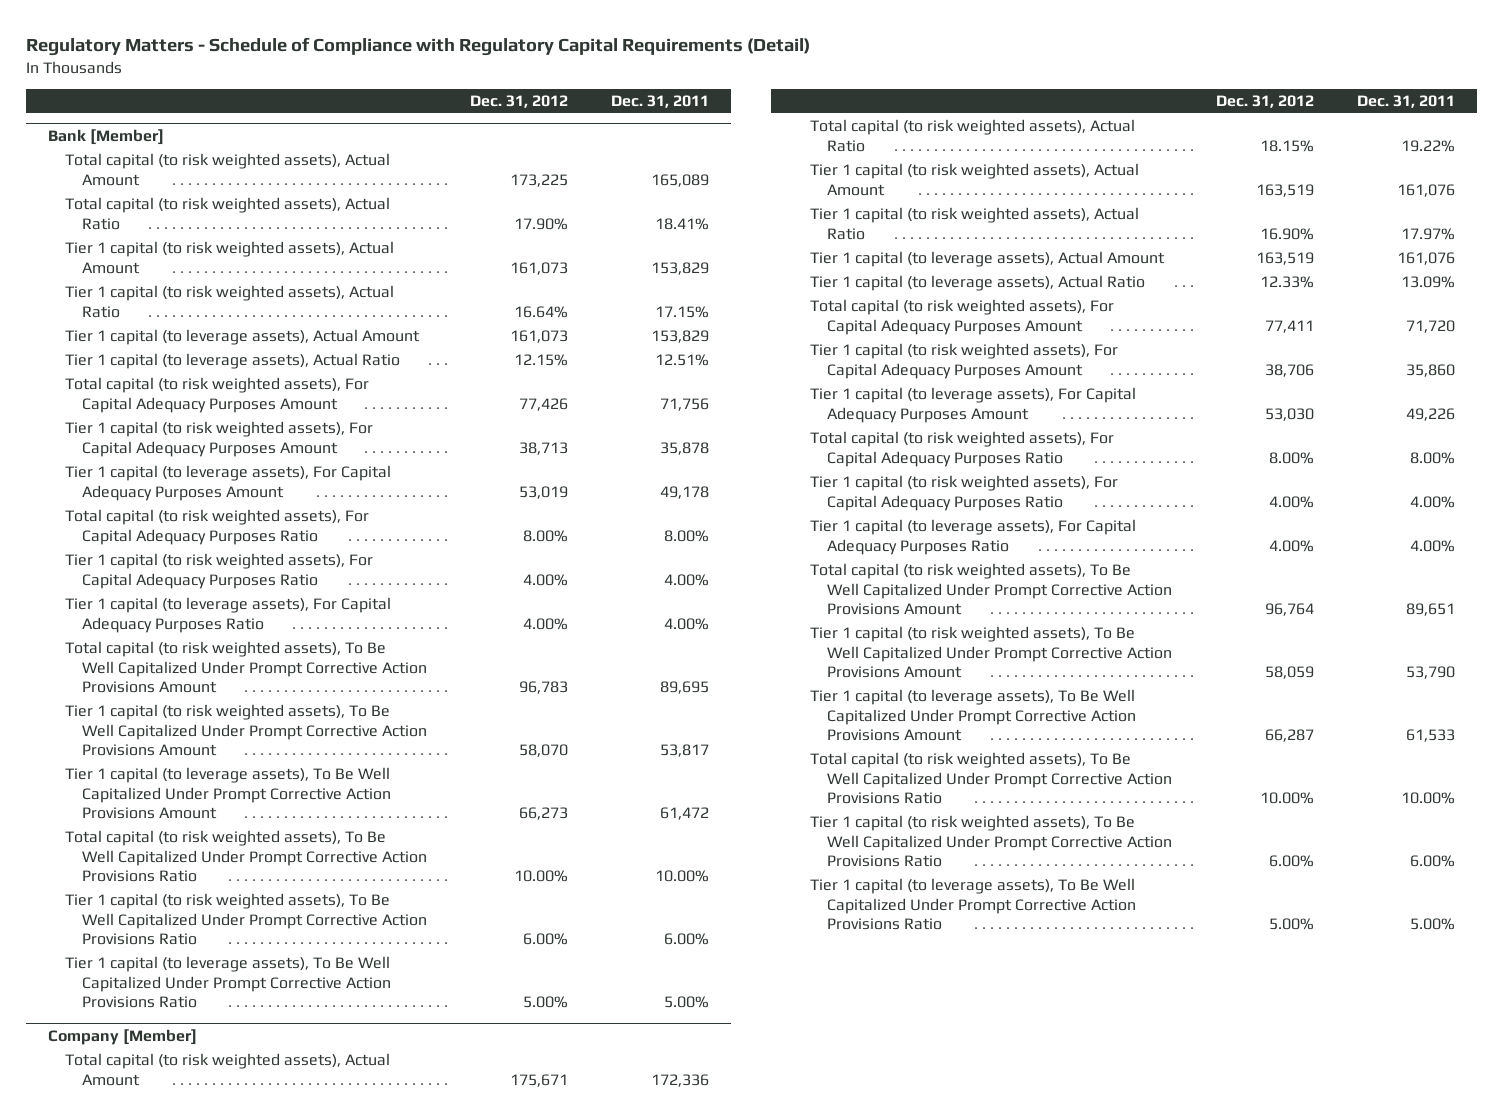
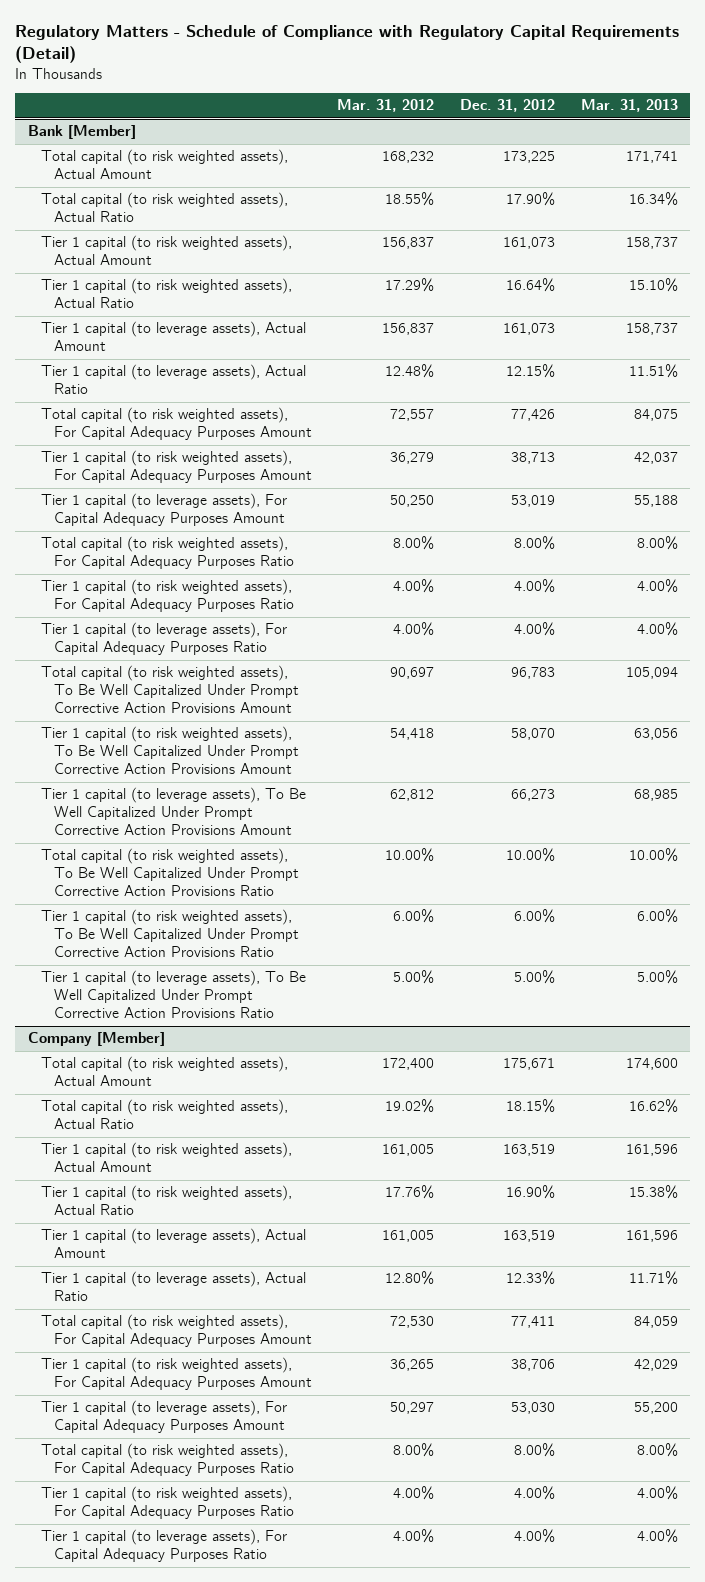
[611,94,710,108] Dec. 31, 2011 -> none
none -> [337,99,435,113] Mar. 31, 2012
none -> [580,99,678,113] Mar. 31, 2013
[810,563,1173,616] Total capital (to risk weighted assets), To Be Well Capitalized Under Prompt Corrective Action Provisions Amount -> none
[810,626,1173,679] Tier 1 capital (to risk weighted assets), To Be Well Capitalized Under Prompt Corrective Action Provisions Amount -> none
[810,689,1137,742] Tier 1 capital (to leverage assets), To Be Well Capitalized Under Prompt Corrective Action Provisions Amount -> none
[810,752,1173,805] Total capital (to risk weighted assets), To Be Well Capitalized Under Prompt Corrective Action Provisions Ratio -> none
[810,815,1173,868] Tier 1 capital (to risk weighted assets), To Be Well Capitalized Under Prompt Corrective Action Provisions Ratio -> none
[810,878,1137,931] Tier 1 capital (to leverage assets), To Be Well Capitalized Under Prompt Corrective Action Provisions Ratio -> none

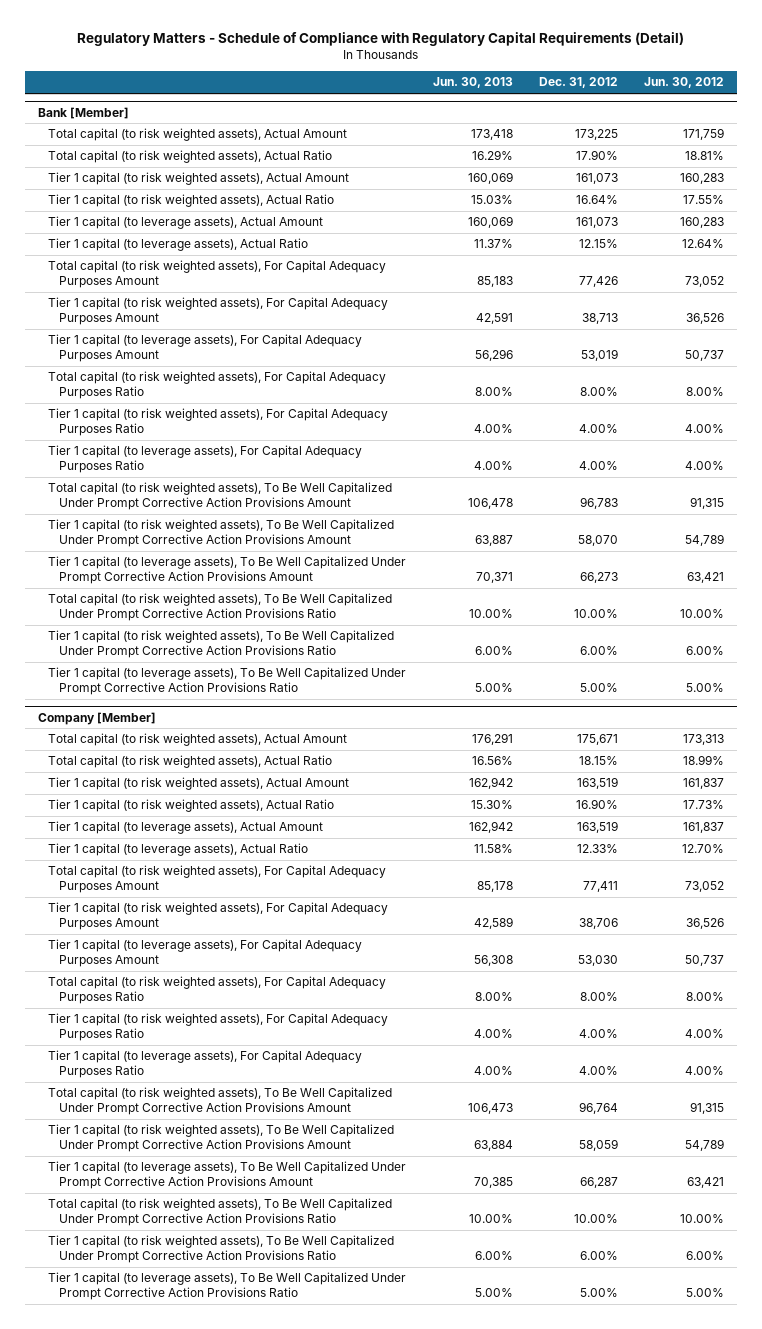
[337,99,435,113] Mar. 31, 2012 -> none
[580,99,678,113] Mar. 31, 2013 -> none
none -> [432,77,513,89] Jun. 30, 2013
none -> [644,77,725,89] Jun. 30, 2012
none -> [48,1087,393,1115] Total capital (to risk weighted assets), To Be Well Capitalized Under Prompt Corrective Action Provisions Amount
none -> [48,1124,395,1152] Tier 1 capital (to risk weighted assets), To Be Well Capitalized Under Prompt Corrective Action Provisions Amount
none -> [48,1161,407,1189] Tier 1 capital (to leverage assets), To Be Well Capitalized Under Prompt Corrective Action Provisions Amount
none -> [48,1198,393,1226] Total capital (to risk weighted assets), To Be Well Capitalized Under Prompt Corrective Action Provisions Ratio
none -> [48,1235,395,1263] Tier 1 capital (to risk weighted assets), To Be Well Capitalized Under Prompt Corrective Action Provisions Ratio
none -> [48,1272,407,1300] Tier 1 capital (to leverage assets), To Be Well Capitalized Under Prompt Corrective Action Provisions Ratio

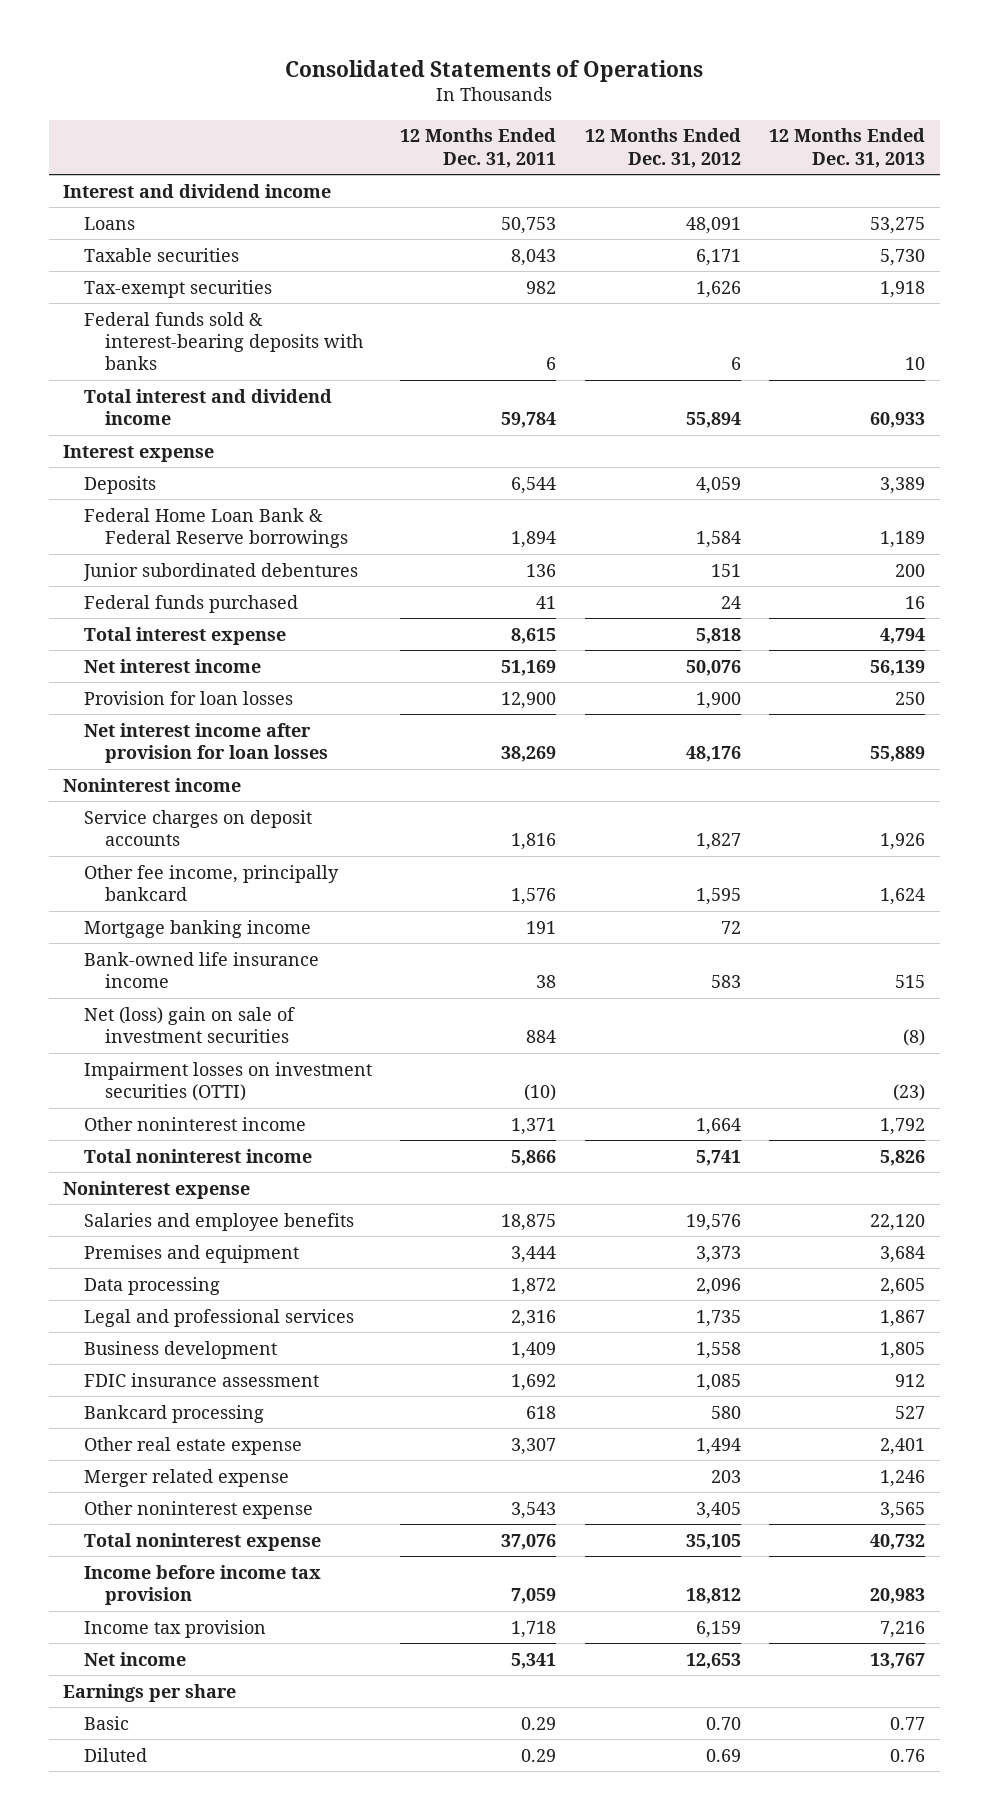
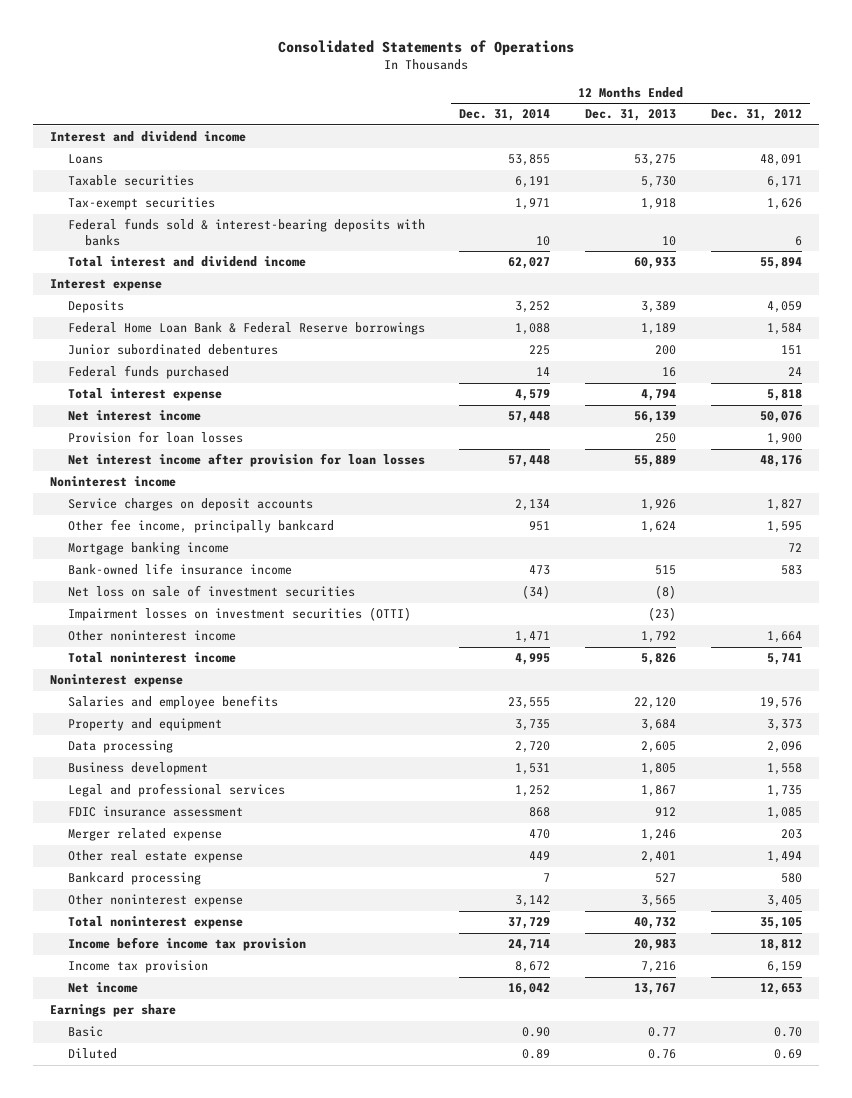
[400,128,557,168] 12 Months Ended Dec. 31, 2011 -> none
none -> [459,109,551,122] Dec. 31, 2014
[83,1006,295,1044] Net (loss) gain on sale of investment securities -> [67,585,355,598] Net loss on sale of investment securities
[83,1244,299,1263] Premises and equipment -> [67,718,222,732] Property and equipment
[83,1308,354,1327] Legal and professional services -> [67,783,285,798] Legal and professional services
[83,1436,302,1455] Other real estate expense -> [67,850,243,864] Other real estate expense
[83,1404,264,1423] Bankcard processing -> [67,872,201,886] Bankcard processing

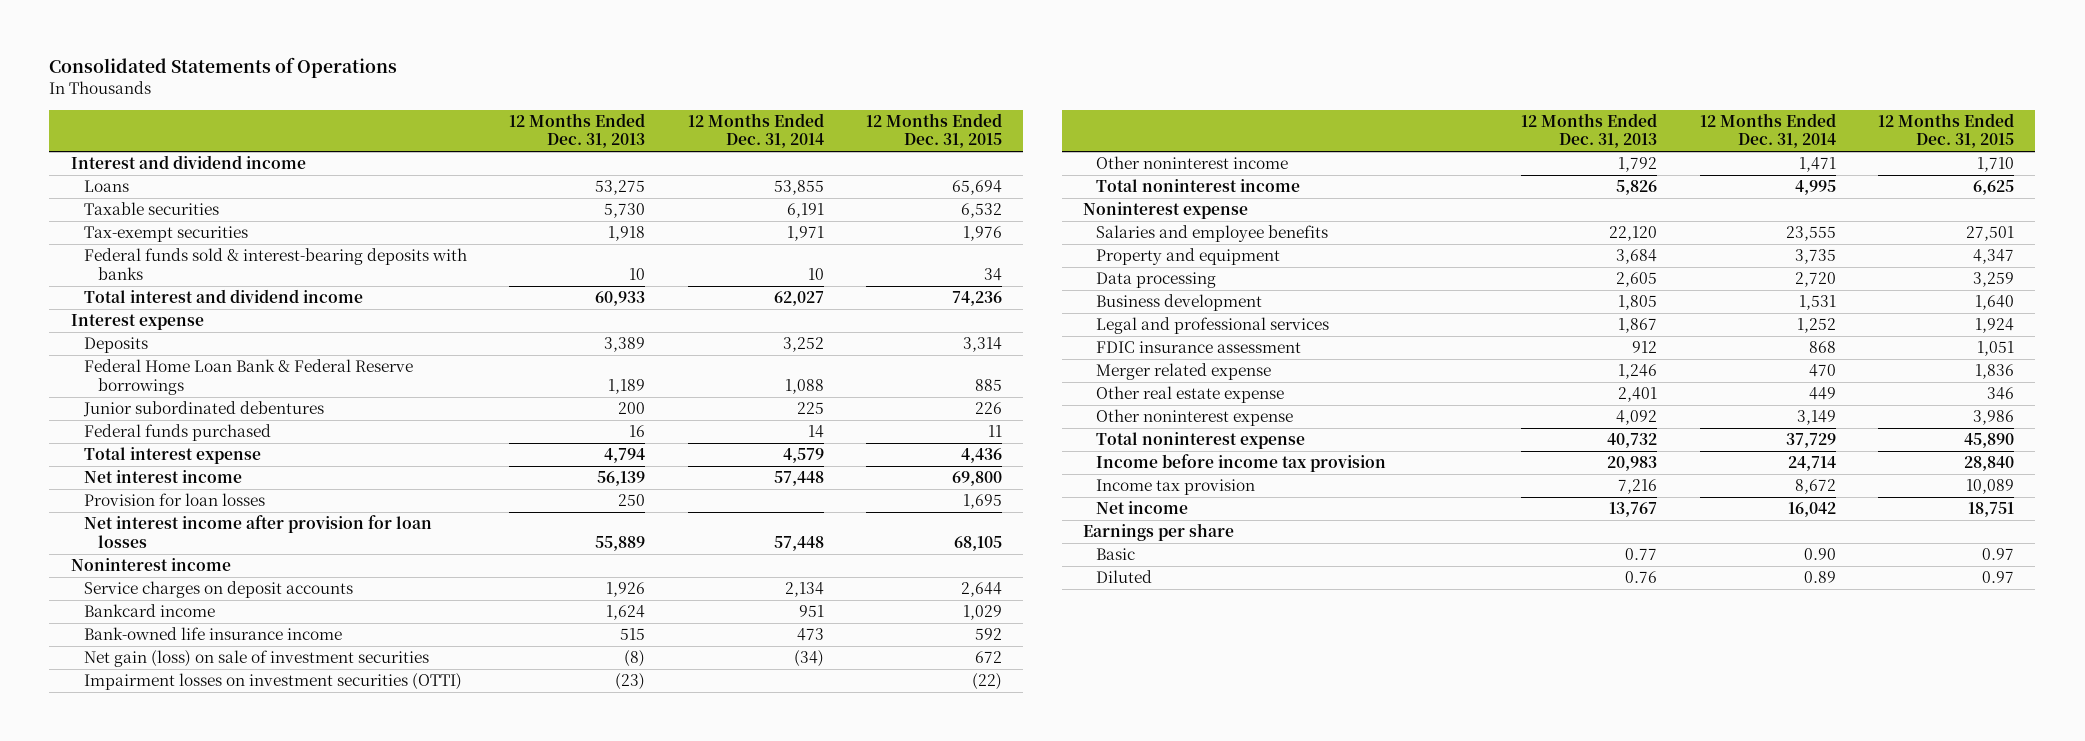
[710,109,802,122] Dec. 31, 2012 -> none
none -> [865,113,1002,149] 12 Months Ended Dec. 31, 2015
[67,542,229,556] Mortgage banking income -> none
[67,519,334,534] Other fee income, principally bankcard -> [84,604,216,618] Bankcard income
[67,585,355,598] Net loss on sale of investment securities -> [84,650,430,668] Net gain (loss) on sale of investment securities
[67,872,201,886] Bankcard processing -> none
[515,895,551,908] 3,142 -> [1796,410,1836,426] 3,149
[641,895,677,908] 3,565 -> [1616,410,1658,426] 4,092

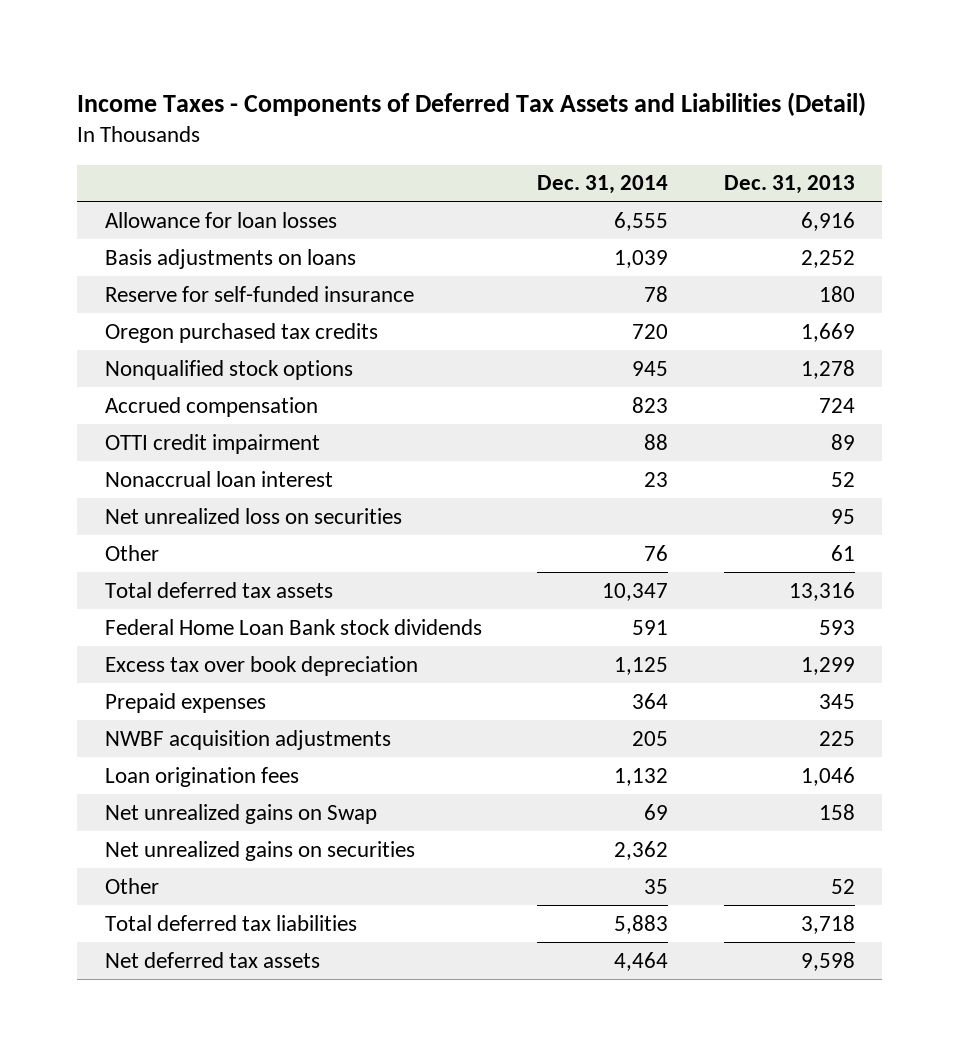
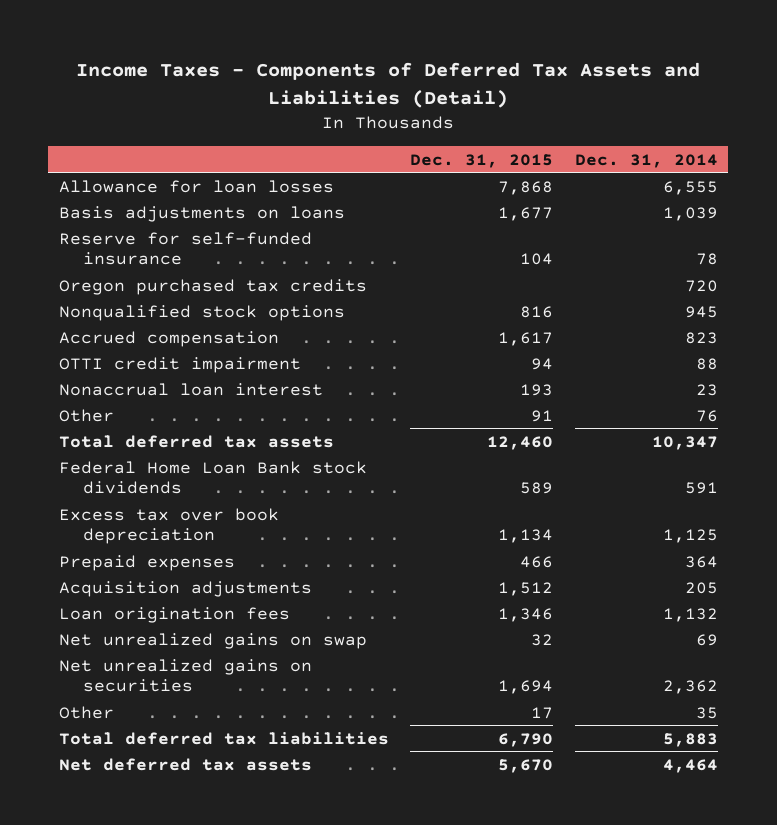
[723,175,855,195] Dec. 31, 2013 -> none
none -> [410,153,554,168] Dec. 31, 2015
[104,507,402,524] Net unrealized loss on securities -> none
[104,729,391,750] NWBF acquisition adjustments -> [59,580,313,597] Acquisition adjustments
[104,803,377,824] Net unrealized gains on Swap -> [59,632,368,649] Net unrealized gains on swap

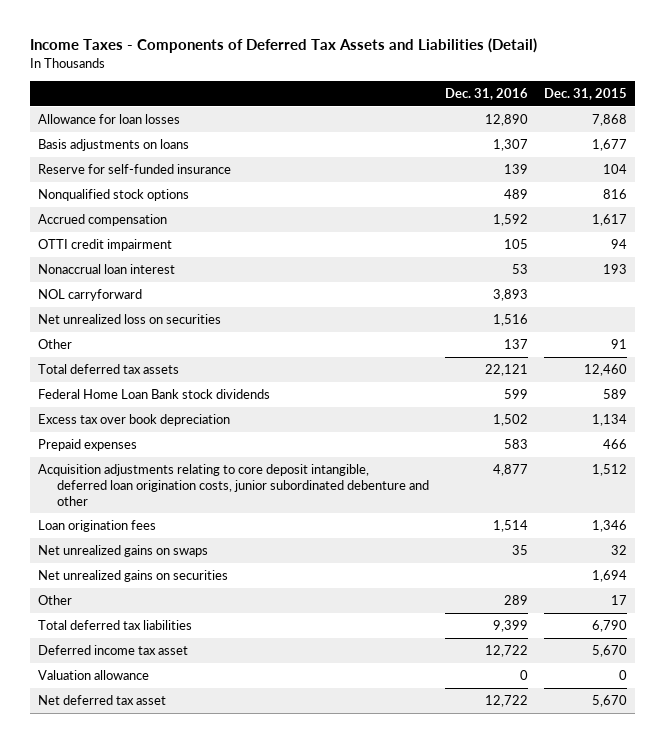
[574,153,718,168] Dec. 31, 2014 -> none
none -> [445,88,529,101] Dec. 31, 2016
[59,278,368,295] Oregon purchased tax credits -> none
none -> [37,289,142,302] NOL carryforward
none -> [37,314,221,325] Net unrealized loss on securities
[59,580,313,597] Acquisition adjustments -> [37,464,430,506] Acquisition adjustments relating to core deposit intangible, deferred loan origination costs, junior subordinated debenture and other
[59,632,368,649] Net unrealized gains on swap -> [37,545,208,558] Net unrealized gains on swaps
none -> [37,645,188,656] Deferred income tax asset
none -> [37,670,149,681] Valuation allowance
[59,757,313,771] Net deferred tax assets -> [37,695,166,706] Net deferred tax asset

